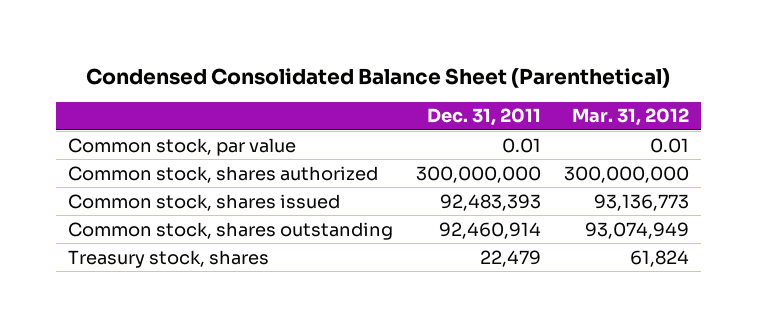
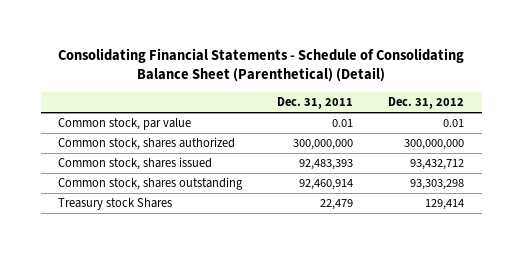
[86,67,671,88] Condensed Consolidated Balance Sheet (Parenthetical) -> [58,48,465,83] Consolidating Financial Statements - Schedule of Consolidating Balance Sheet (Parenthetical) (Detail)
[572,108,690,127] Mar. 31, 2012 -> none
none -> [388,97,465,110] Dec. 31, 2012
[67,249,269,268] Treasury stock, shares -> [58,198,173,211] Treasury stock Shares

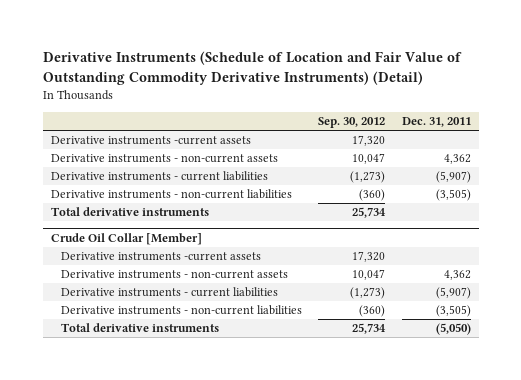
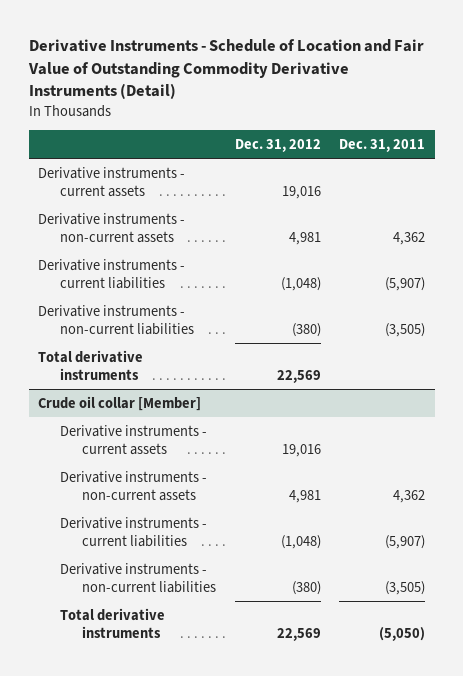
[42,51,462,86] Derivative Instruments (Schedule of Location and Fair Value of Outstanding Commodity Derivative Instruments) (Detail) -> [27,39,424,100] Derivative Instruments - Schedule of Location and Fair Value of Outstanding Commodity Derivative Instruments (Detail)
[318,117,386,129] Sep. 30, 2012 -> none
none -> [234,139,321,153] Dec. 31, 2012
[50,136,251,146] Derivative instruments -current assets -> [38,166,186,197] Derivative instruments - current assets
[50,232,202,245] Crude Oil Collar [Member] -> [38,395,202,411] Crude oil collar [Member]
[61,252,262,262] Derivative instruments -current assets -> [60,424,208,455] Derivative instruments - current assets

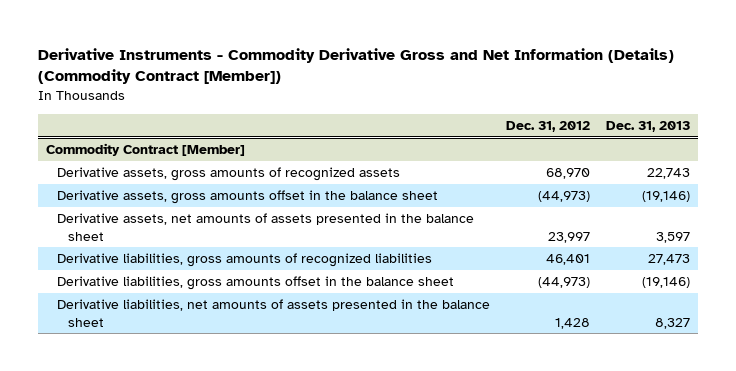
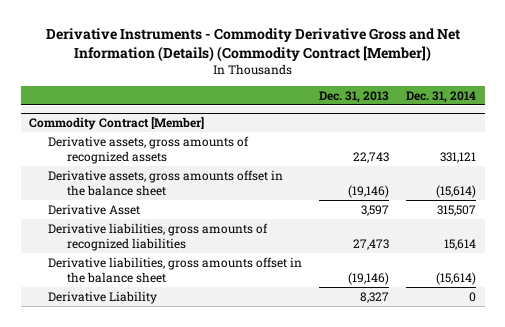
[505,120,590,132] Dec. 31, 2012 -> none
none -> [406,90,477,103] Dec. 31, 2014
[56,212,474,241] Derivative assets, net amounts of assets presented in the balance sheet -> [48,203,141,215] Derivative Asset
[56,298,490,327] Derivative liabilities, net amounts of assets presented in the balance sheet -> [48,290,158,304] Derivative Liability

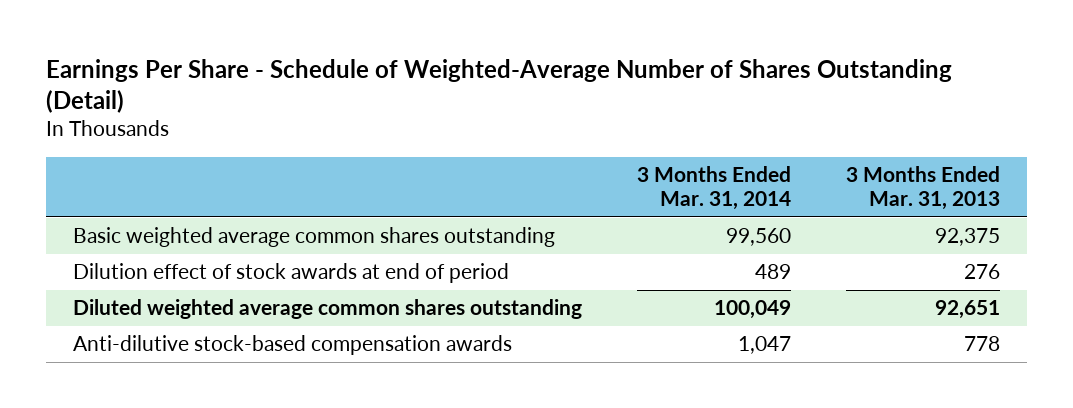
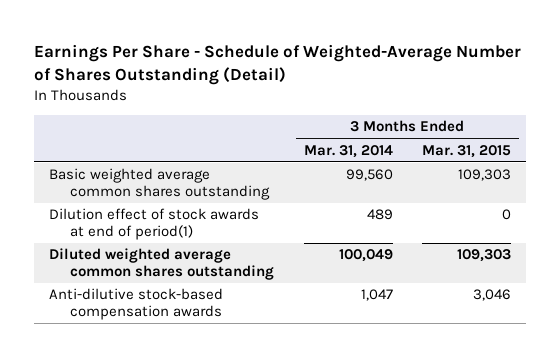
[845,166,1000,211] 3 Months Ended Mar. 31, 2013 -> none
none -> [422,144,512,158] Mar. 31, 2015
[73,263,510,284] Dilution effect of stock awards at end of period -> [49,208,260,241] Dilution effect of stock awards at end of period(1)

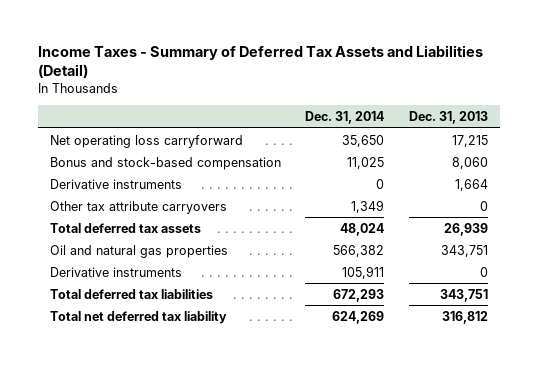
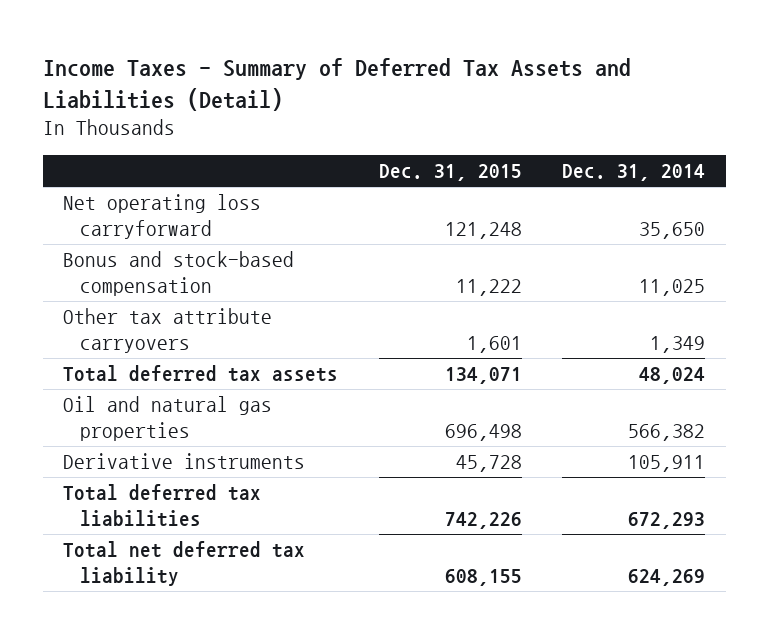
[408,110,488,124] Dec. 31, 2013 -> none
none -> [378,163,522,181] Dec. 31, 2015
[49,178,182,189] Derivative instruments -> none

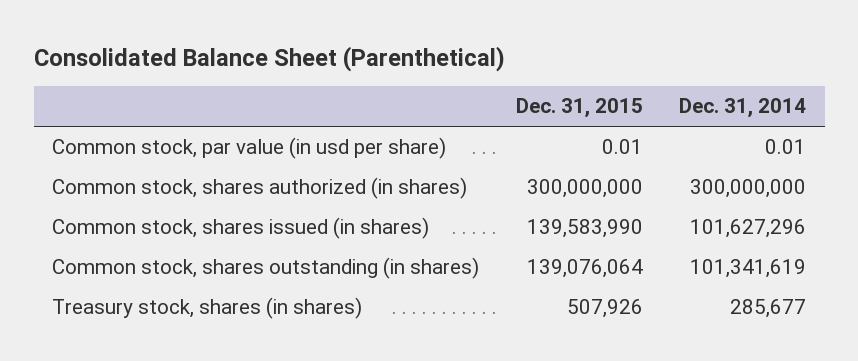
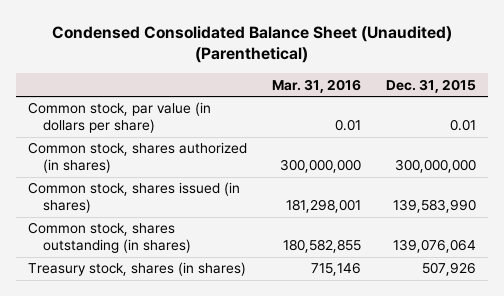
[33,45,505,72] Consolidated Balance Sheet (Parenthetical) -> [51,25,452,64] Condensed Consolidated Balance Sheet (Unaudited) (Parenthetical)
[679,98,807,119] Dec. 31, 2014 -> none
none -> [271,78,361,93] Mar. 31, 2016
[52,137,447,160] Common stock, par value (in usd per share) -> [28,102,212,134] Common stock, par value (in dollars per share)

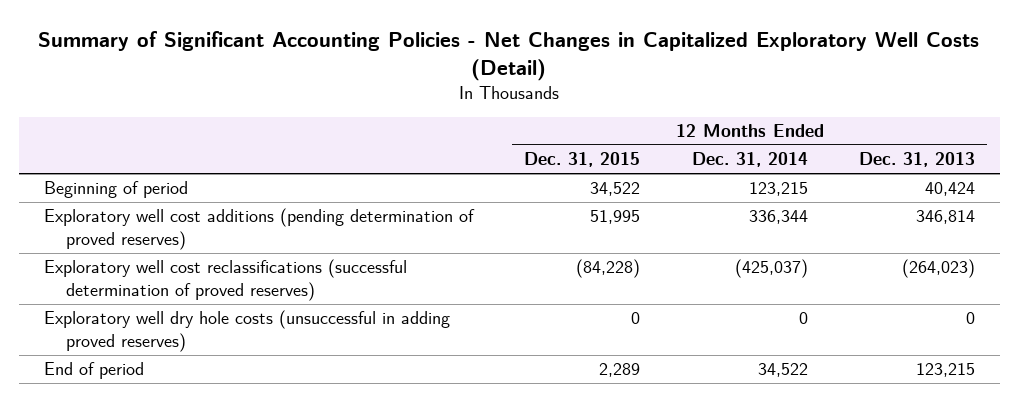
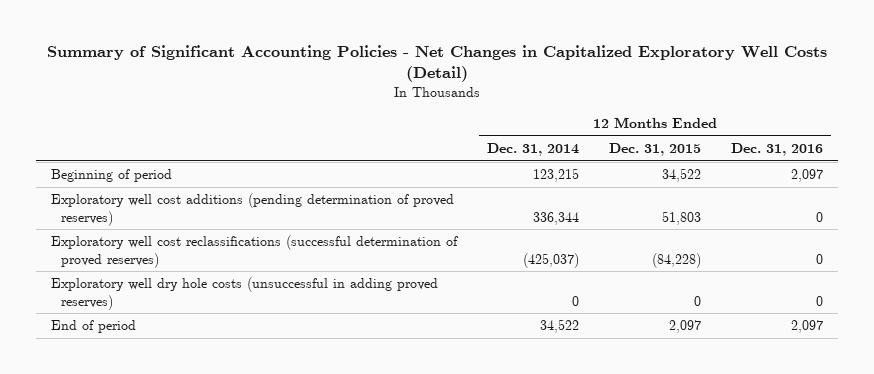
[858,152,975,168] Dec. 31, 2013 -> none
none -> [731,142,824,156] Dec. 31, 2016
[590,210,641,225] 51,995 -> [662,210,702,225] 51,803
[599,363,641,378] 2,289 -> [669,320,702,334] 2,097

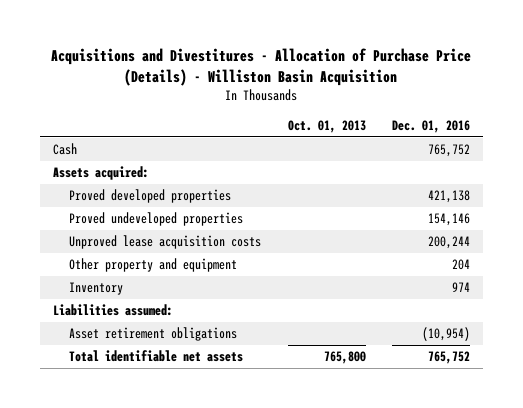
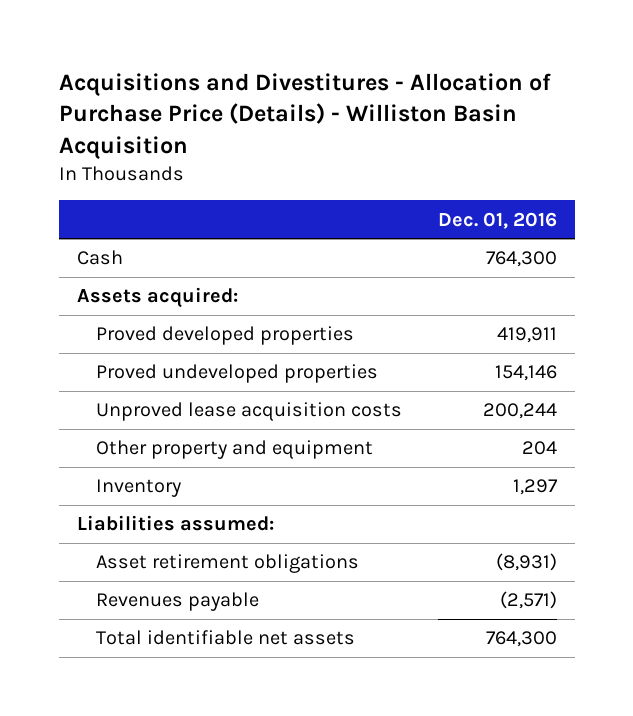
[287,119,366,133] Oct. 01, 2013 -> none
[428,144,471,158] 765,752 -> [485,251,557,268] 764,300
[428,190,471,204] 421,138 -> [496,327,557,344] 419,911
[452,282,471,293] 974 -> [512,479,558,496] 1,297
[422,327,471,342] (10,954) -> [495,553,557,572] (8,931)
none -> [95,592,259,612] Revenues payable
[428,351,471,365] 765,752 -> [485,631,557,648] 764,300

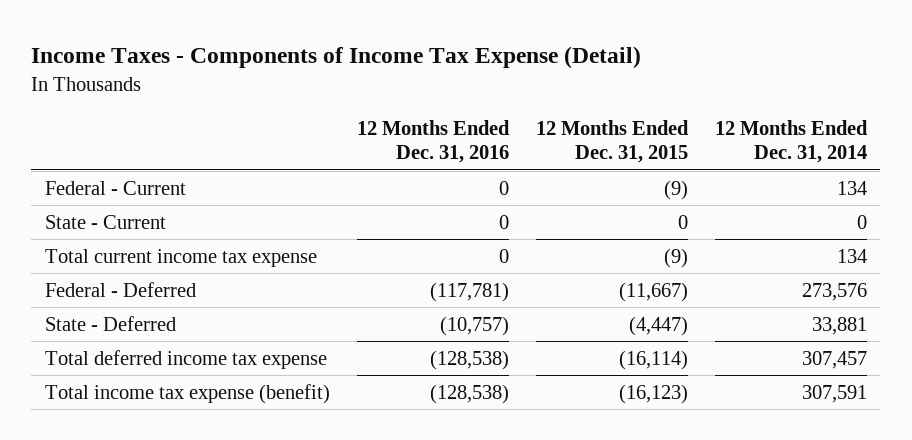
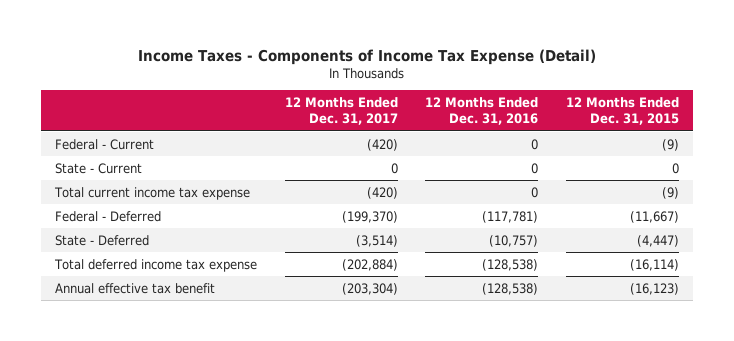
[714,119,868,164] 12 Months Ended Dec. 31, 2014 -> none
none -> [284,96,398,126] 12 Months Ended Dec. 31, 2017
[44,383,330,404] Total income tax expense (benefit) -> [54,282,215,294] Annual effective tax benefit

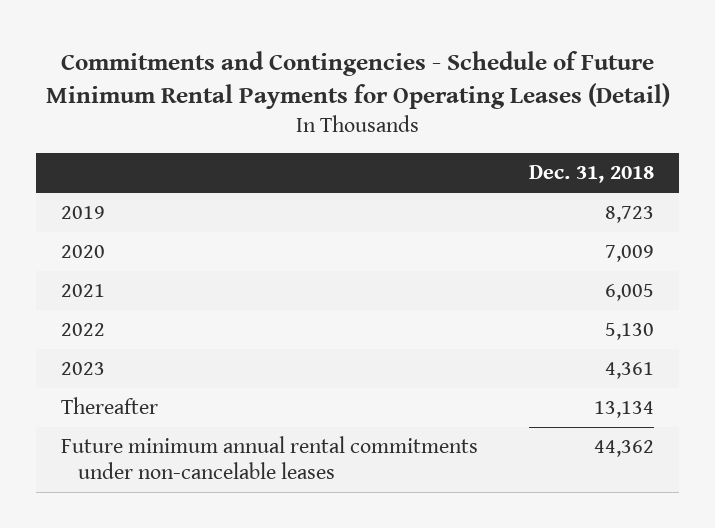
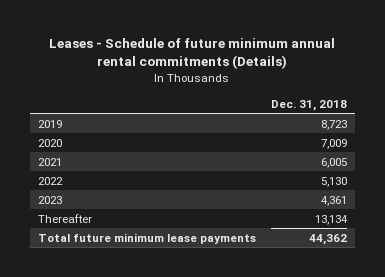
[45,50,670,109] Commitments and Contingencies - Schedule of Future Minimum Rental Payments for Operating Leases (Detail) -> [49,38,336,70] Leases - Schedule of future minimum annual rental commitments (Details)
[61,436,479,479] Future minimum annual rental commitments under non-cancelable leases -> [37,232,256,244] Total future minimum lease payments

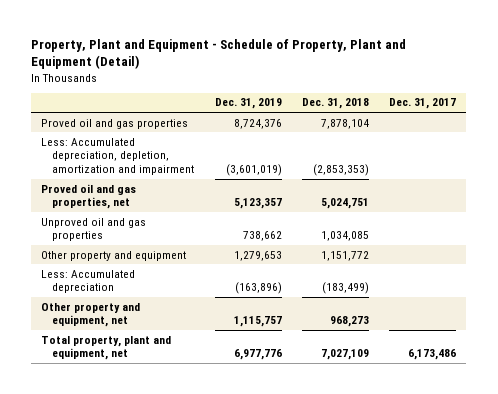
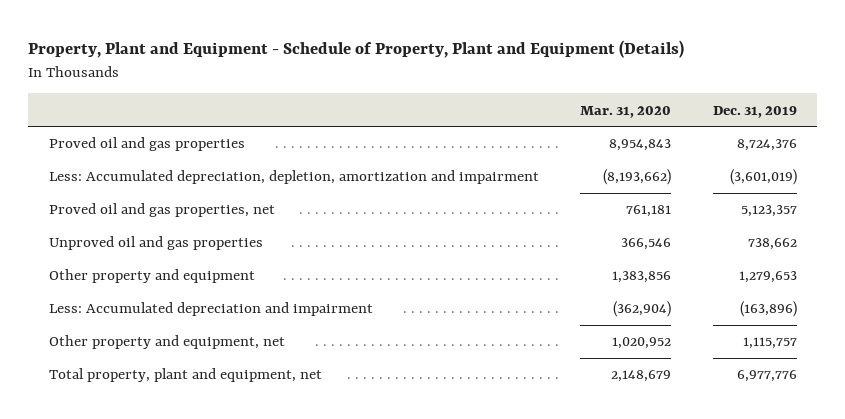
[31,38,407,70] Property, Plant and Equipment - Schedule of Property, Plant and Equipment (Detail) -> [28,39,685,58] Property, Plant and Equipment - Schedule of Property, Plant and Equipment (Details)
[301,98,369,110] Dec. 31, 2018 -> none
[389,98,457,110] Dec. 31, 2017 -> none
none -> [580,105,672,118] Mar. 31, 2020
[41,269,136,294] Less: Accumulated depreciation -> [48,302,373,317] Less: Accumulated depreciation and impairment

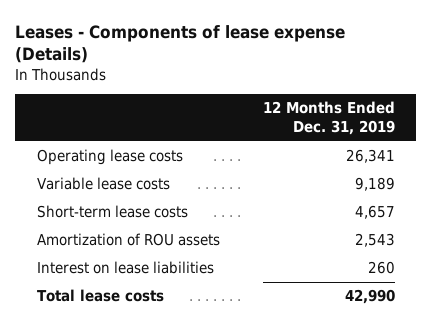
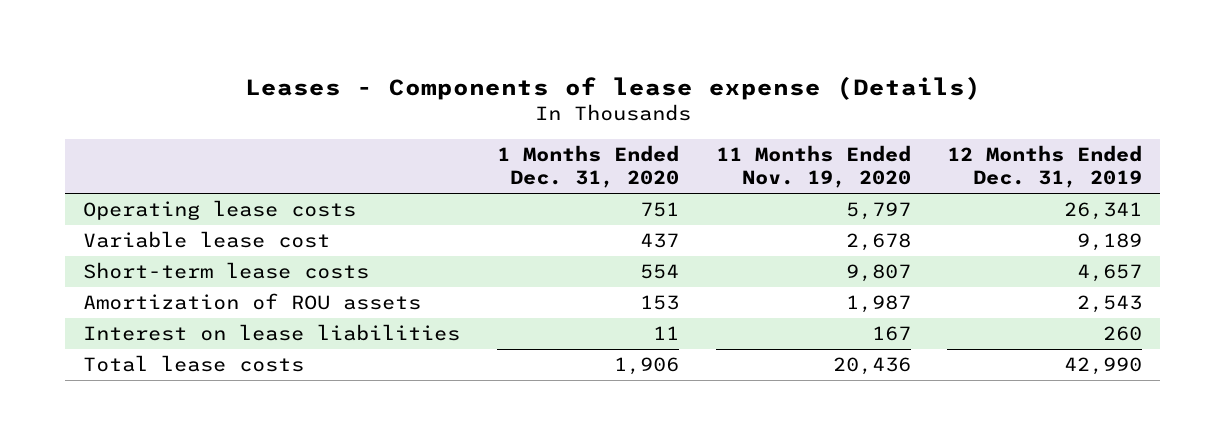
none -> [496,145,679,189] 1 Months Ended Dec. 31, 2020
none -> [715,145,911,189] 11 Months Ended Nov. 19, 2020
[36,177,170,191] Variable lease costs -> [83,231,331,249] Variable lease cost

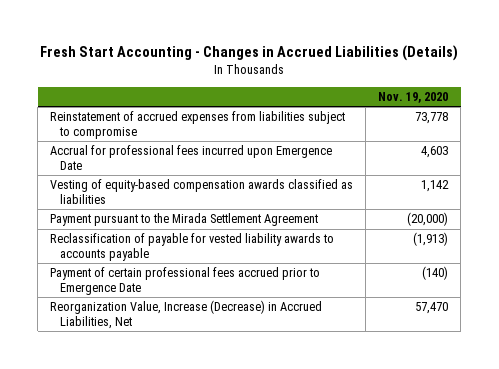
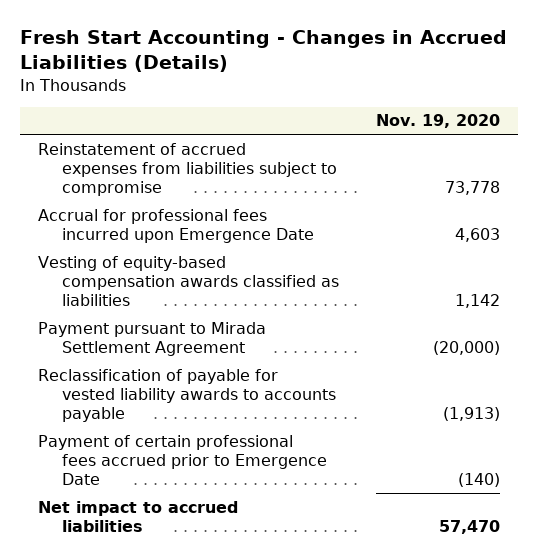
[50,213,319,227] Payment pursuant to the Mirada Settlement Agreement -> [37,321,266,357] Payment pursuant to Mirada Settlement Agreement
[50,300,323,330] Reorganization Value, Increase (Decrease) in Accrued Liabilities, Net -> [37,500,238,533] Net impact to accrued liabilities

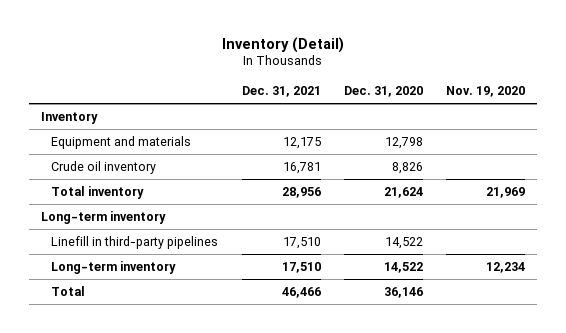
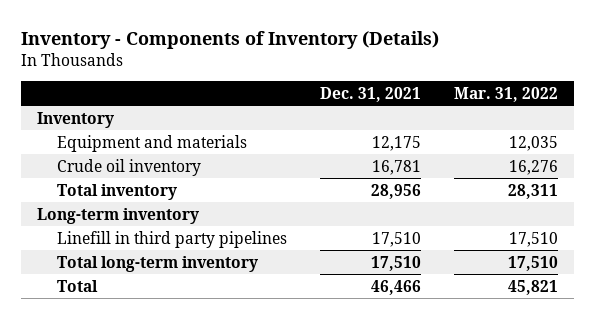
[221,36,344,53] Inventory (Detail) -> [20,30,439,49] Inventory - Components of Inventory (Details)
[343,86,423,98] Dec. 31, 2020 -> none
[446,86,526,98] Nov. 19, 2020 -> none
none -> [453,86,558,102] Mar. 31, 2022
[51,236,219,250] Linefill in third-party pipelines -> [56,230,287,248] Linefill in third party pipelines
[51,261,177,275] Long-term inventory -> [56,255,258,272] Total long-term inventory

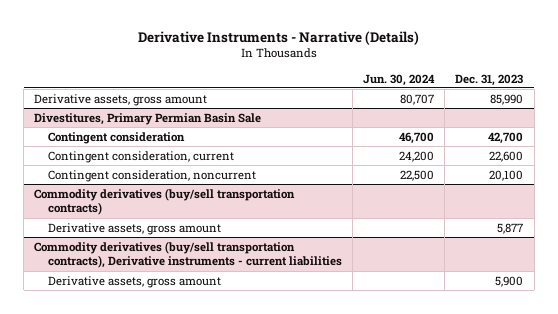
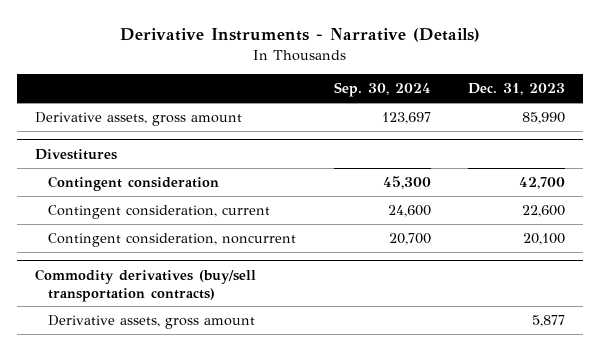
[363,73,436,86] Jun. 30, 2024 -> none
none -> [333,82,431,98] Sep. 30, 2024
[34,112,262,125] Divestitures, Primary Permian Basin Sale -> none
none -> [35,148,118,160] Divestitures
[34,240,342,269] Commodity derivatives (buy/sell transportation contracts), Derivative instruments - current liabilities -> none
[47,275,221,288] Derivative assets, gross amount -> none

